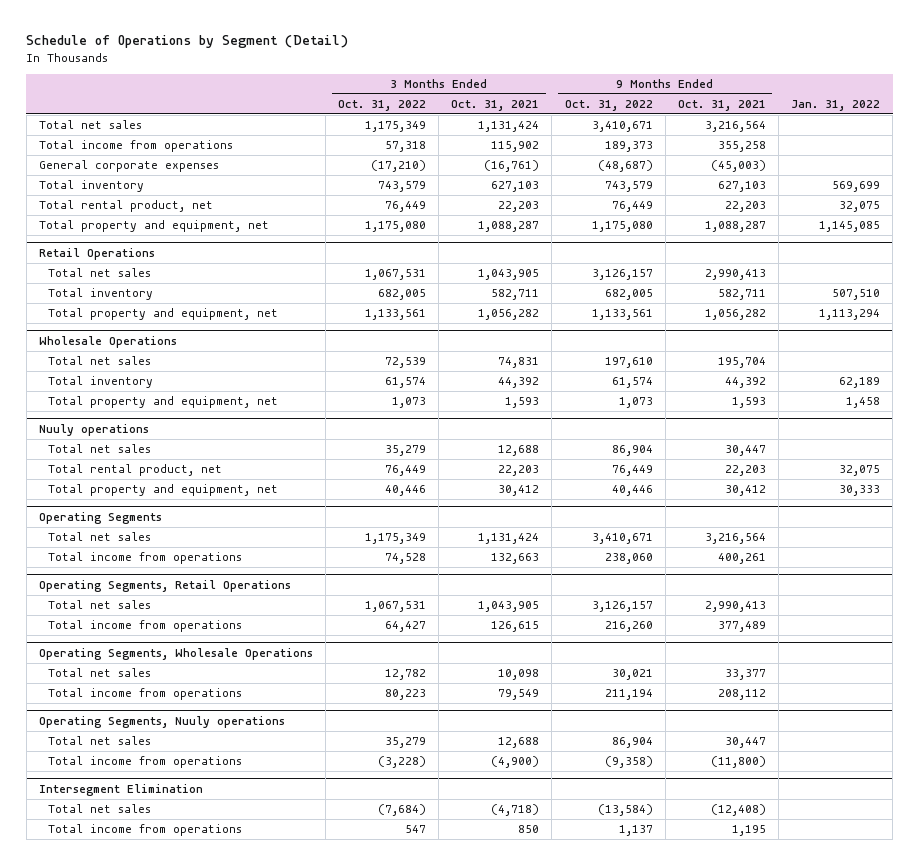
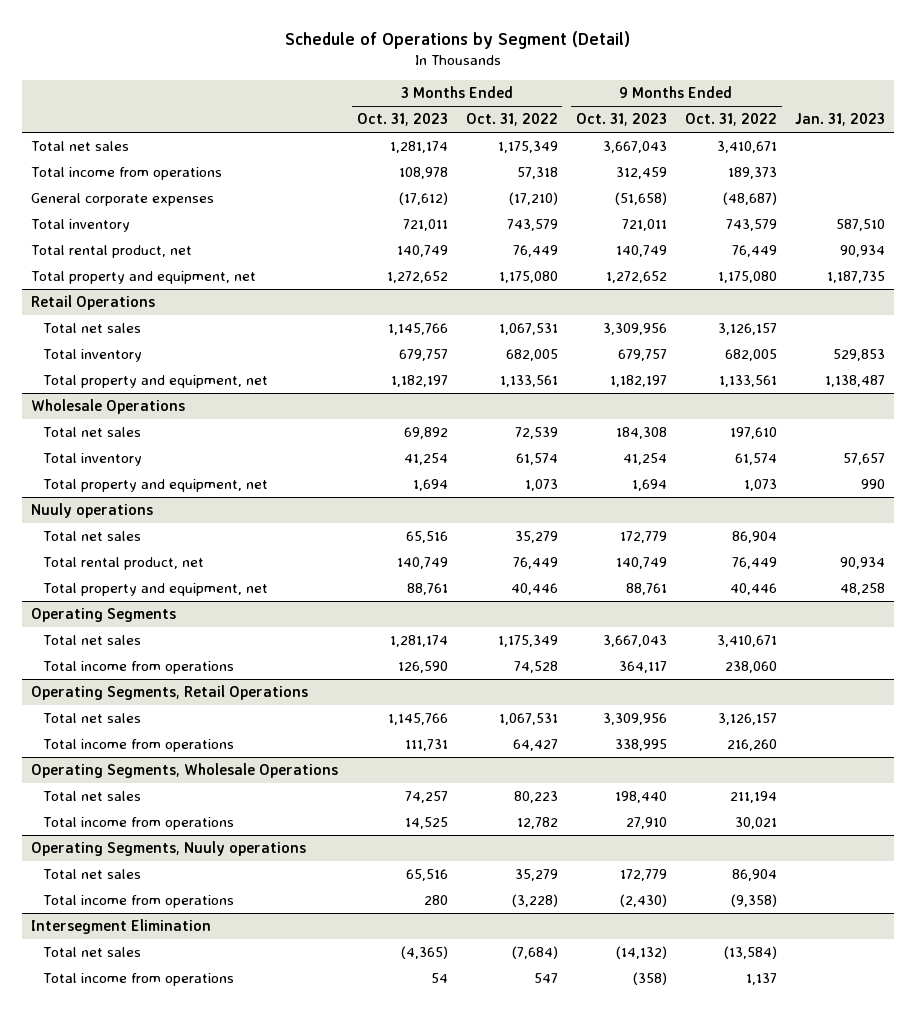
[451,99,540,111] Oct. 31, 2021 -> none
[677,99,766,111] Oct. 31, 2021 -> none
[791,99,881,111] Jan. 31, 2022 -> none
none -> [356,113,448,127] Oct. 31, 2023
none -> [575,113,667,127] Oct. 31, 2023
none -> [795,113,886,127] Jan. 31, 2023
[385,669,427,681] 12,782 -> [513,791,558,804] 80,223
[611,669,653,681] 30,021 -> [730,791,778,804] 211,194
[385,689,427,701] 80,223 -> [516,817,558,830] 12,782
[604,689,653,701] 211,194 -> [735,817,778,830] 30,021

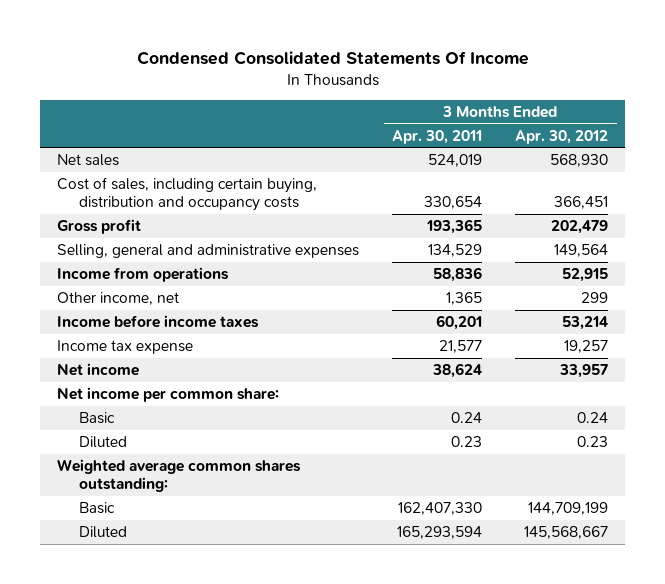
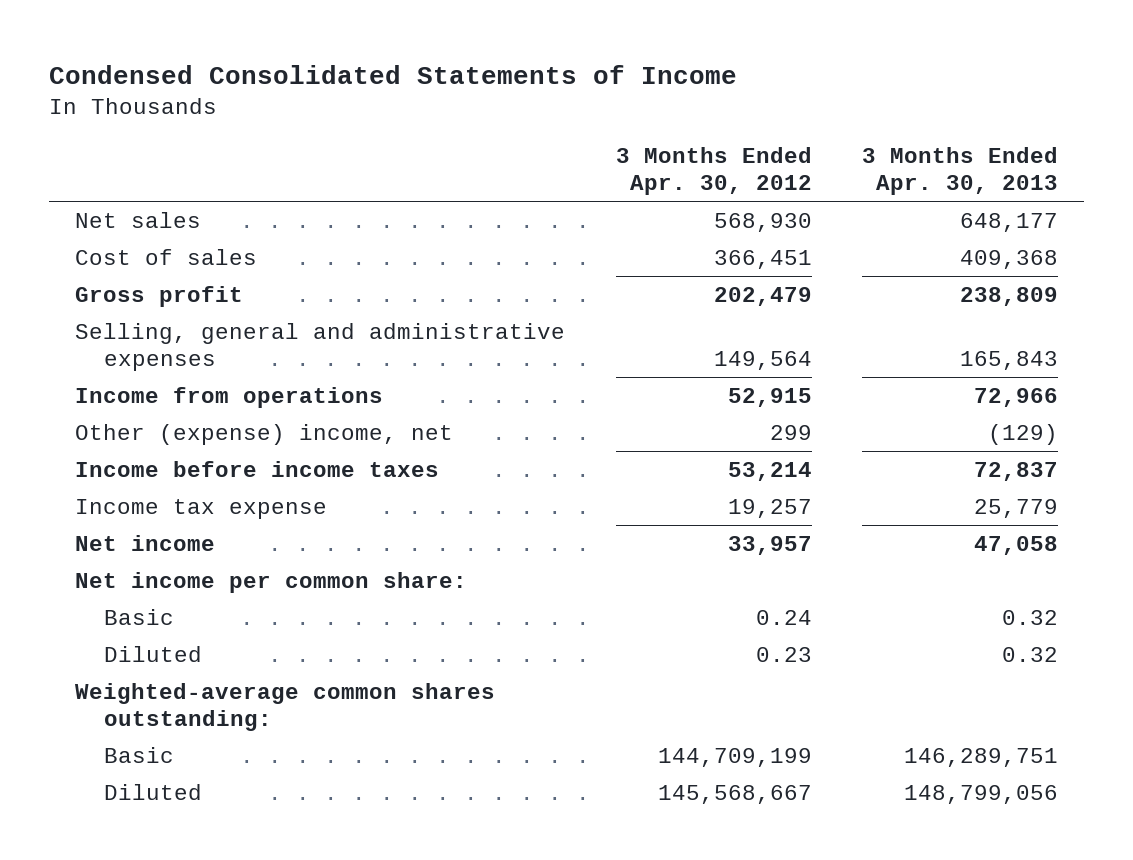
[136,51,529,66] Condensed Consolidated Statements Of Income -> [49,64,738,84] Condensed Consolidated Statements of Income
[392,129,483,144] Apr. 30, 2011 -> none
none -> [862,146,1059,195] 3 Months Ended Apr. 30, 2013
[56,177,317,212] Cost of sales, including certain buying, distribution and occupancy costs -> [74,248,257,265] Cost of sales
[56,292,179,306] Other income, net -> [74,423,453,445] Other (expense) income, net
[56,459,301,493] Weighted average common shares outstanding: -> [74,682,495,732] Weighted-average common shares outstanding:

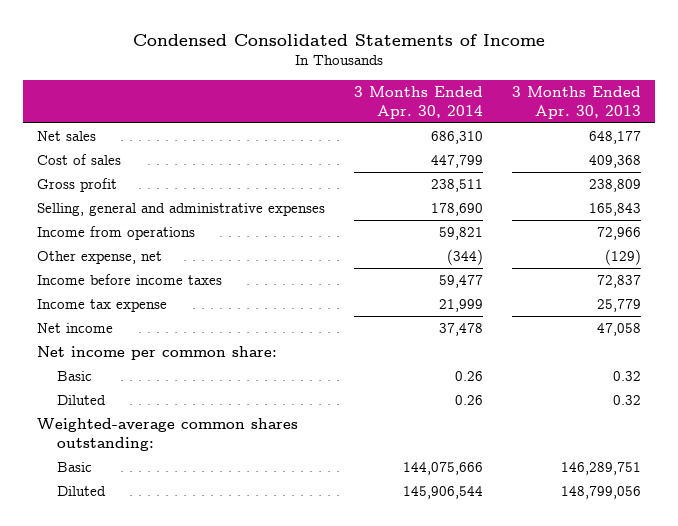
[615,146,812,195] 3 Months Ended Apr. 30, 2012 -> none
none -> [354,86,484,119] 3 Months Ended Apr. 30, 2014
[74,423,453,445] Other (expense) income, net -> [37,251,163,265] Other expense, net

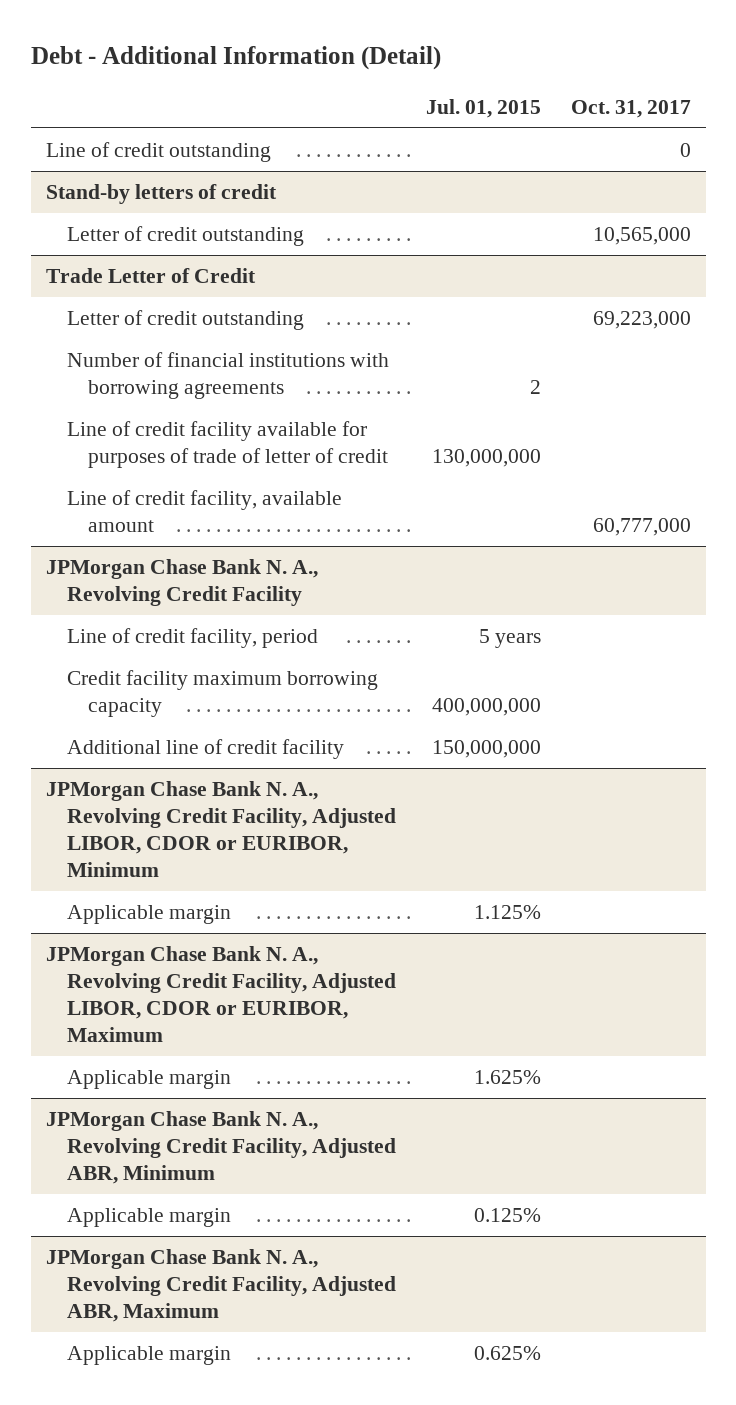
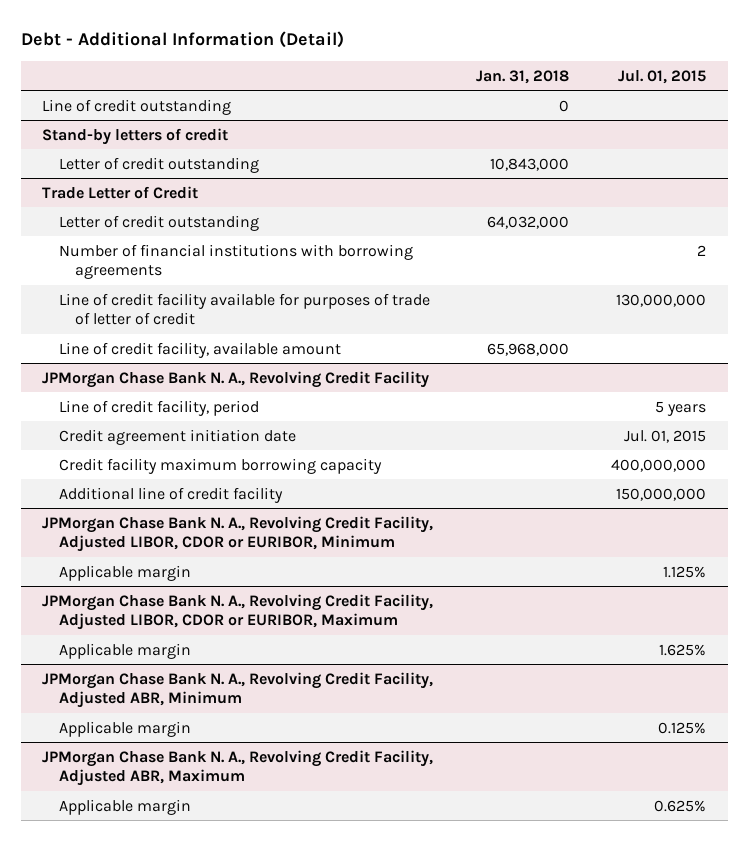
[570,99,691,118] Oct. 31, 2017 -> none
none -> [475,69,569,84] Jan. 31, 2018
none -> [58,428,296,445] Credit agreement initiation date

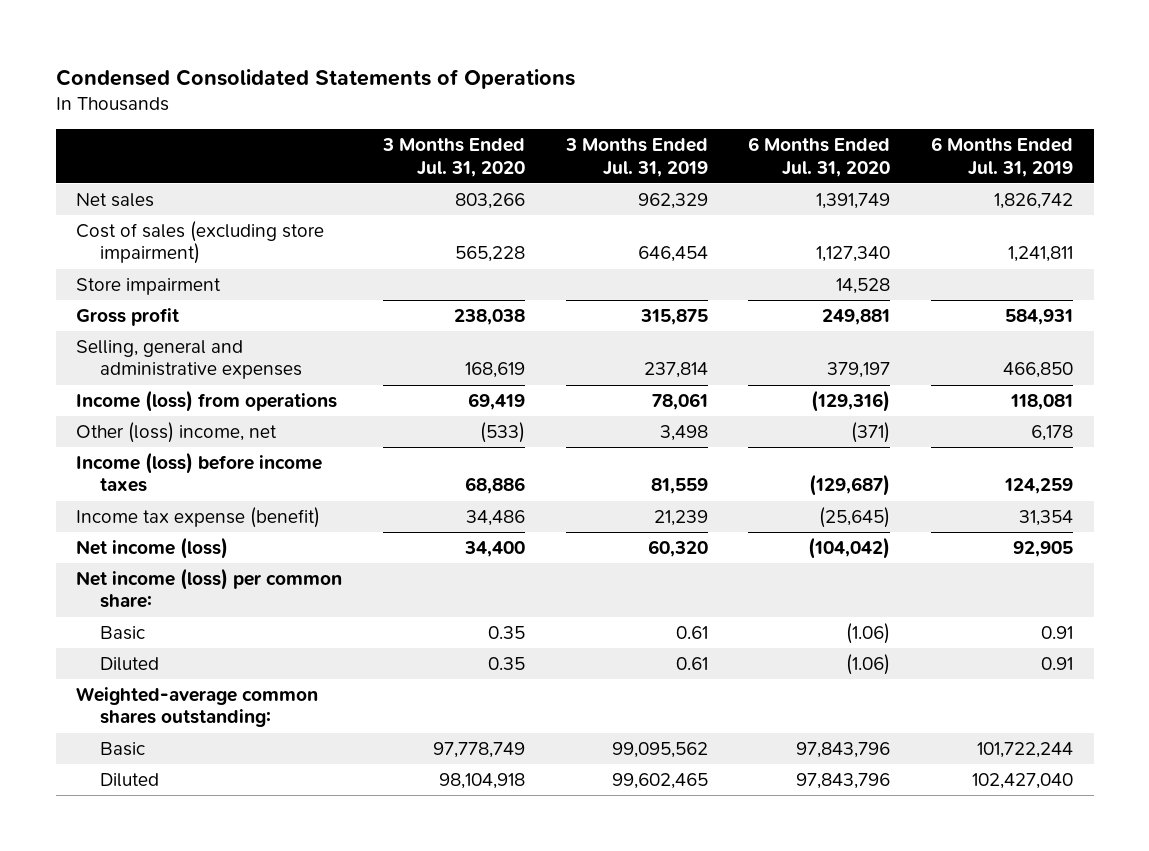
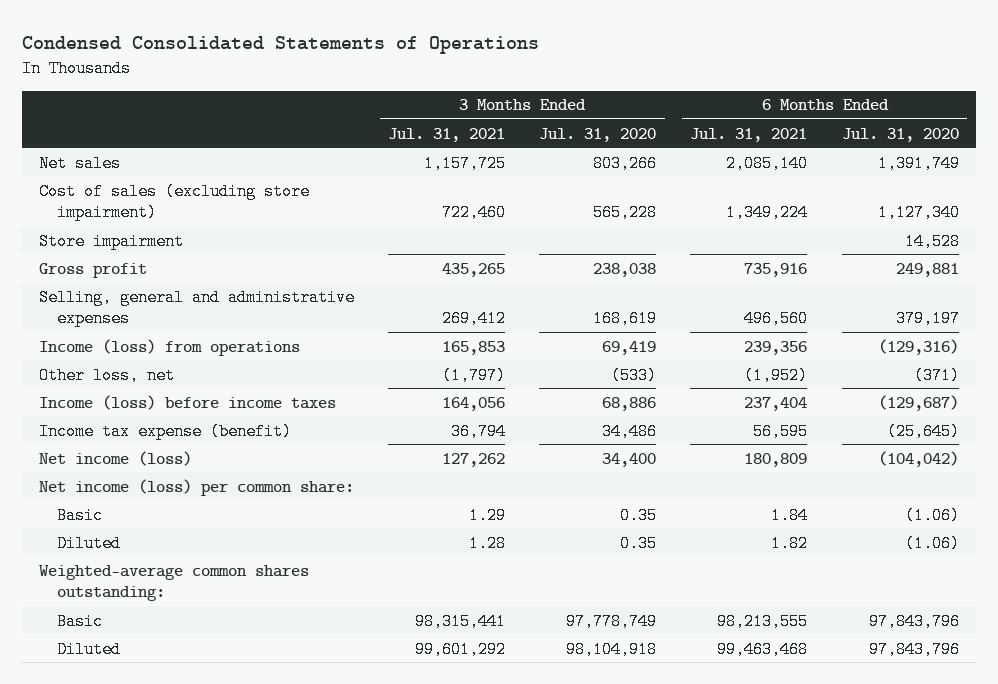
[564,138,708,177] 3 Months Ended Jul. 31, 2019 -> none
[931,137,1074,177] 6 Months Ended Jul. 31, 2019 -> none
none -> [388,127,506,142] Jul. 31, 2021
none -> [690,127,808,142] Jul. 31, 2021
[76,421,278,443] Other (loss) income, net -> [38,366,175,384] Other loss, net

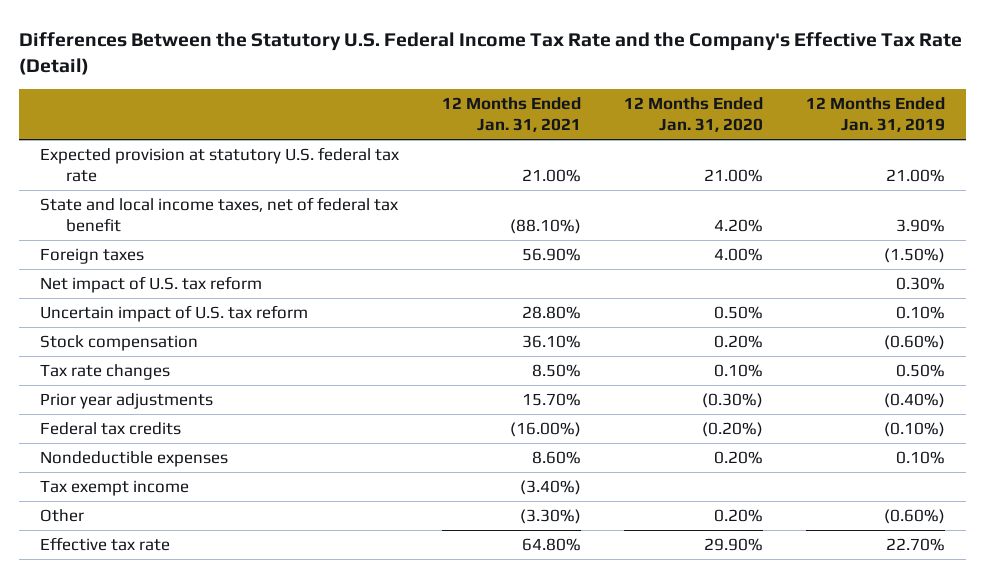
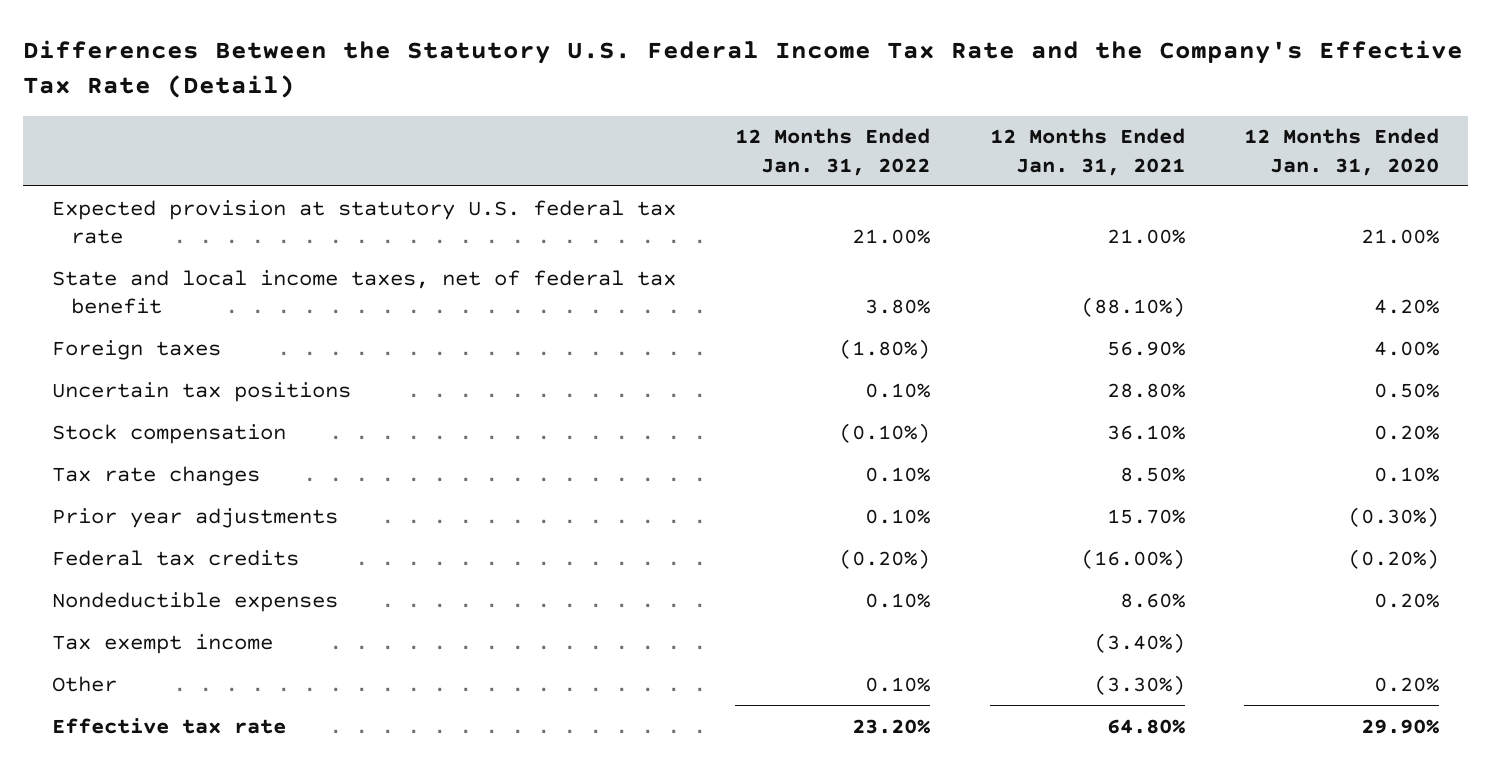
[805,97,945,133] 12 Months Ended Jan. 31, 2019 -> none
none -> [735,128,931,176] 12 Months Ended Jan. 31, 2022
[40,275,263,293] Net impact of U.S. tax reform -> none
[40,304,309,322] Uncertain impact of U.S. tax reform -> [52,381,352,402] Uncertain tax positions

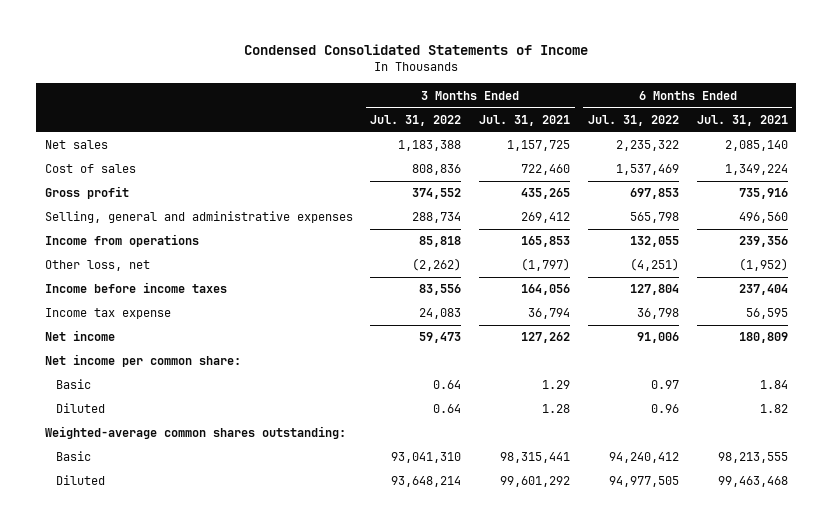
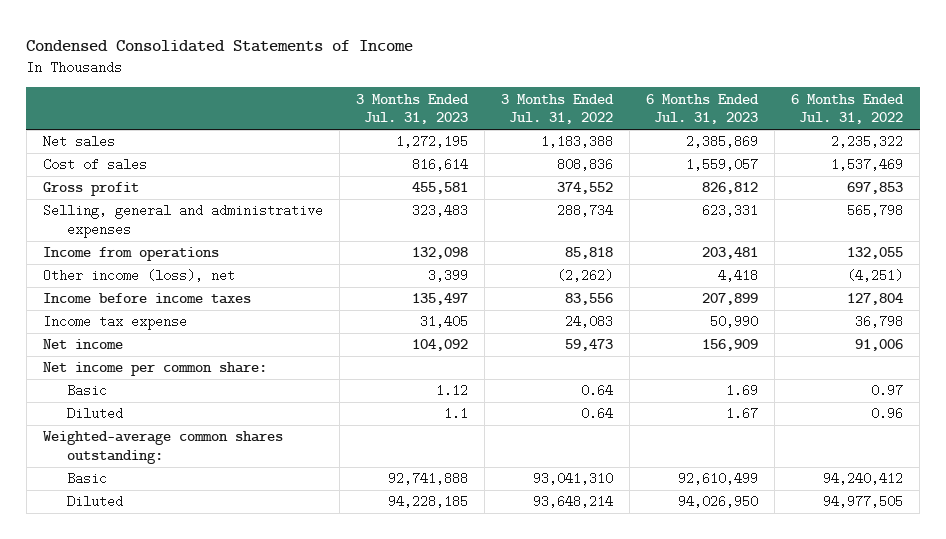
[479,115,571,127] Jul. 31, 2021 -> none
[696,115,788,127] Jul. 31, 2021 -> none
none -> [356,93,470,125] 3 Months Ended Jul. 31, 2023
none -> [646,93,760,125] 6 Months Ended Jul. 31, 2023
[44,260,150,272] Other loss, net -> [42,269,235,283] Other income (loss), net

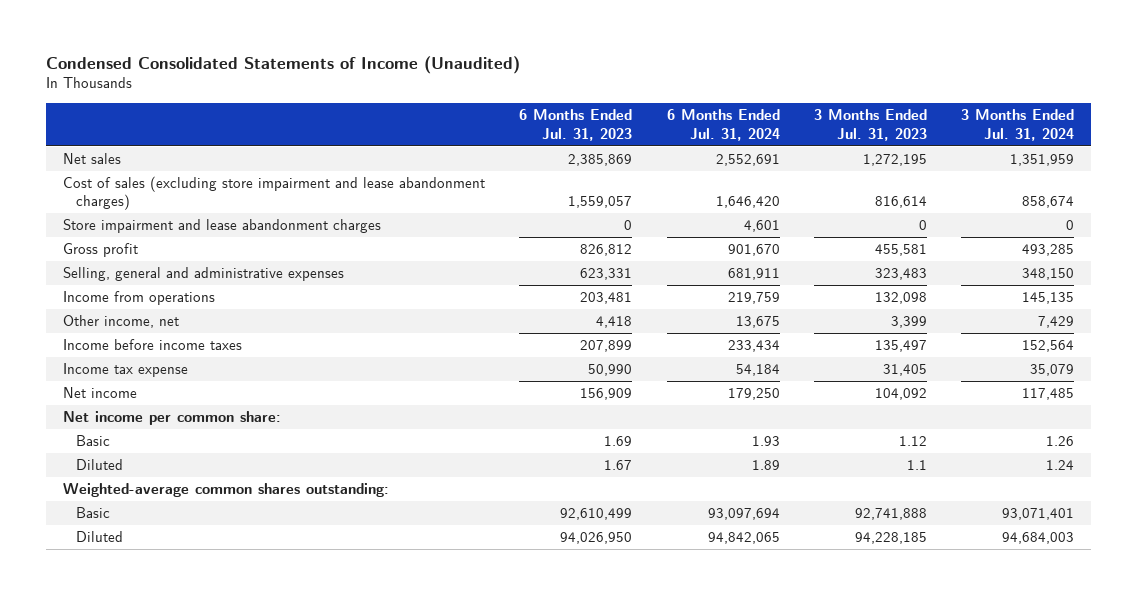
[26,39,414,52] Condensed Consolidated Statements of Income -> [45,55,520,74] Condensed Consolidated Statements of Income (Unaudited)
[501,93,615,125] 3 Months Ended Jul. 31, 2022 -> none
[791,93,905,125] 6 Months Ended Jul. 31, 2022 -> none
none -> [666,109,780,141] 6 Months Ended Jul. 31, 2024
none -> [961,109,1075,141] 3 Months Ended Jul. 31, 2024
[42,158,147,172] Cost of sales -> [62,176,485,211] Cost of sales (excluding store impairment and lease abandonment charges)
none -> [62,219,381,234] Store impairment and lease abandonment charges
[42,269,235,283] Other income (loss), net -> [62,315,179,329] Other income, net

